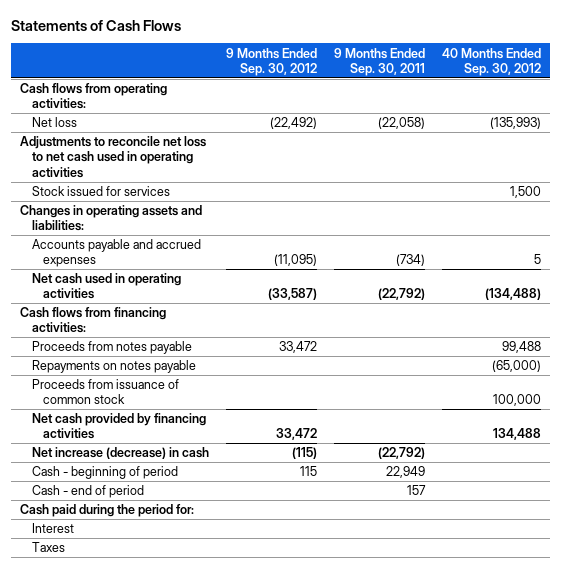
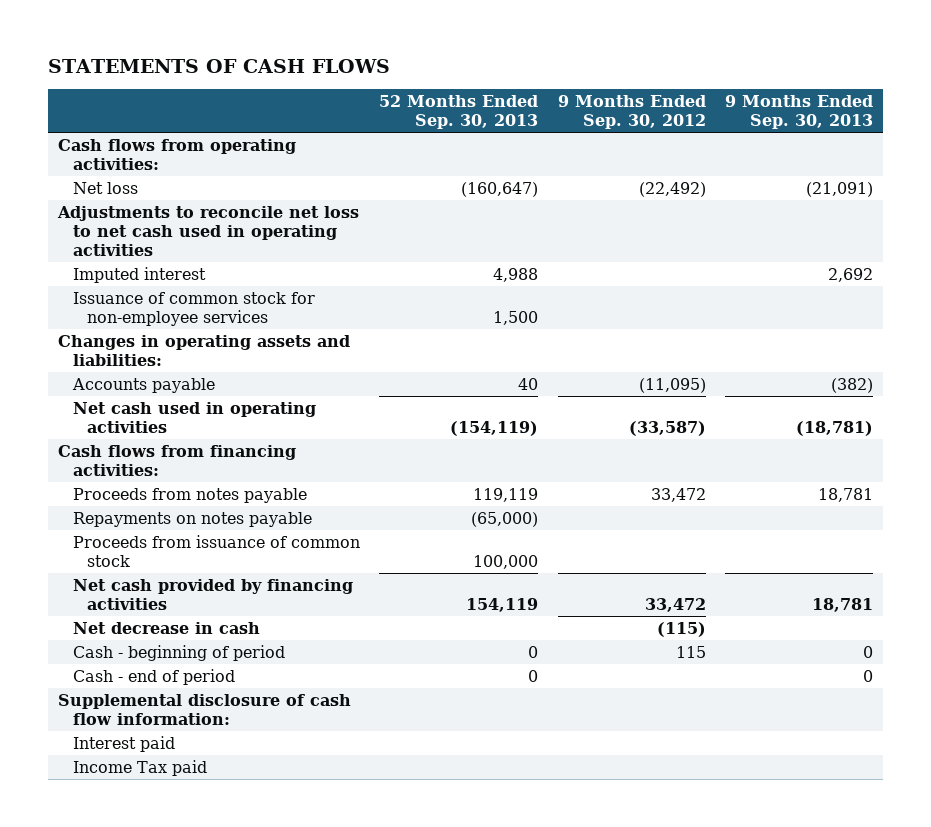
[11,19,182,31] Statements of Cash Flows -> [48,59,391,74] STATEMENTS OF CASH FLOWS
[334,47,426,76] 9 Months Ended Sep. 30, 2011 -> none
[442,47,542,76] 40 Months Ended Sep. 30, 2012 -> none
none -> [379,95,539,130] 52 Months Ended Sep. 30, 2013
none -> [724,95,873,130] 9 Months Ended Sep. 30, 2013
[31,186,170,197] Stock issued for services -> none
none -> [72,266,206,283] Imputed interest
none -> [72,291,315,326] Issuance of common stock for non-employee services
[31,239,201,268] Accounts payable and accrued expenses -> [71,377,215,393] Accounts payable
[31,447,209,460] Net increase (decrease) in cash -> [72,621,260,634] Net decrease in cash
[20,504,195,518] Cash paid during the period for: -> none
none -> [57,693,351,725] Supplemental disclosure of cash flow information:
[31,523,74,534] Interest -> [72,735,175,752] Interest paid
[31,542,65,553] Taxes -> [72,759,207,776] Income Tax paid

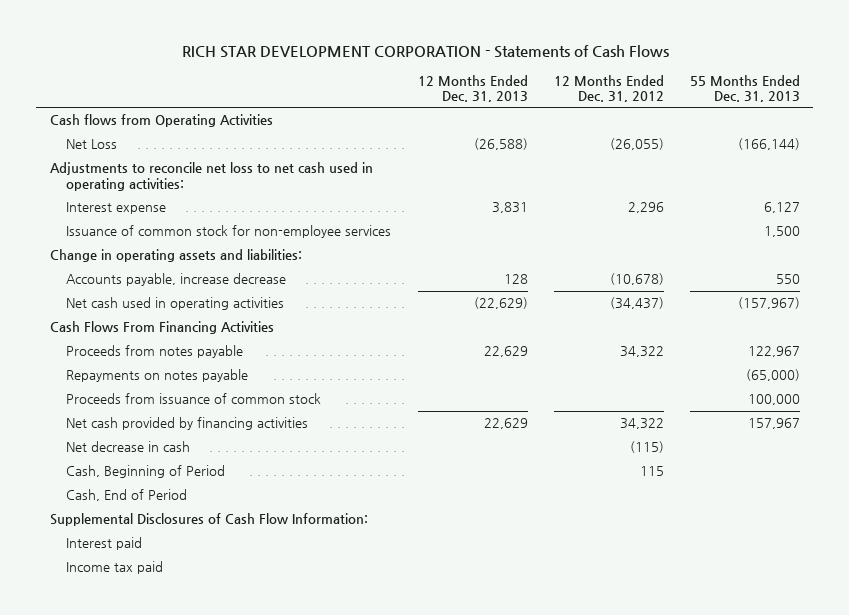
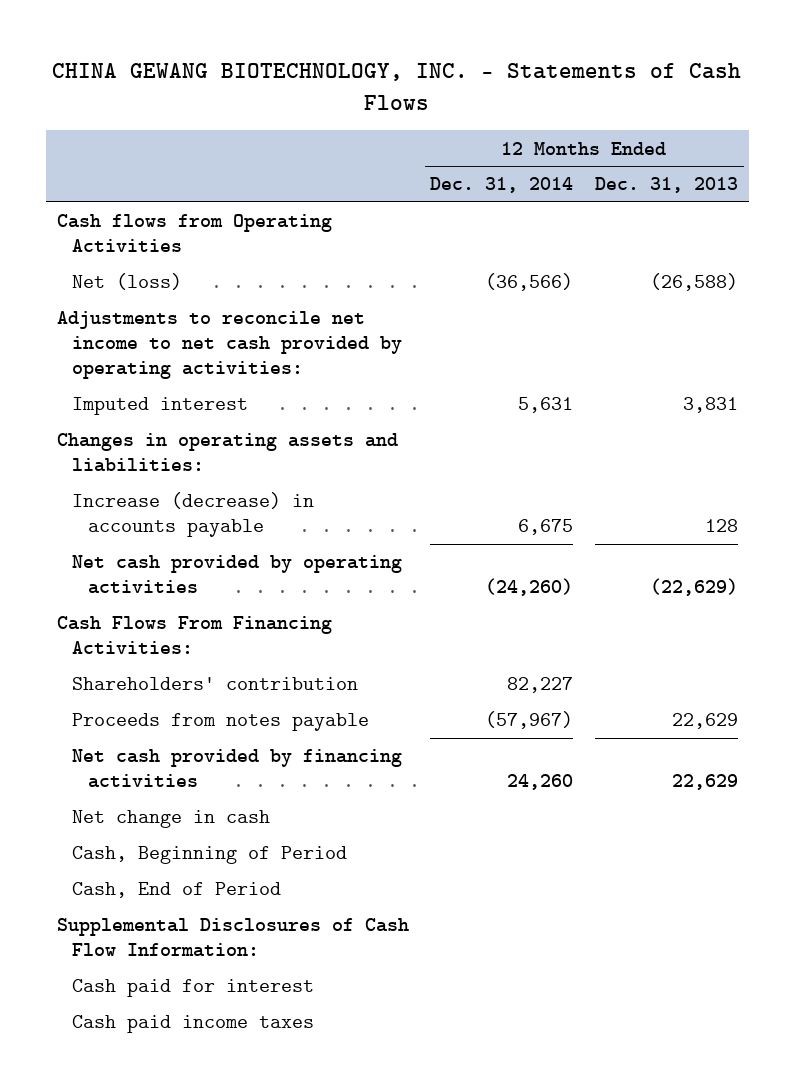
[181,44,669,58] RICH STAR DEVELOPMENT CORPORATION - Statements of Cash Flows -> [52,62,742,110] CHINA GEWANG BIOTECHNOLOGY, INC. - Statements of Cash Flows
[553,74,664,103] 12 Months Ended Dec. 31, 2012 -> none
[689,74,800,103] 55 Months Ended Dec. 31, 2013 -> none
none -> [430,177,574,194] Dec. 31, 2014
[66,225,392,239] Issuance of common stock for non-employee services -> none
[66,139,118,150] Net Loss -> [72,273,183,291] Net (loss)
[49,162,373,191] Adjustments to reconcile net loss to net cash used in operating activities: -> [56,311,403,379] Adjustments to reconcile net income to net cash provided by operating activities:
[66,202,167,215] Interest expense -> [72,397,249,416] Imputed interest
[49,249,302,263] Change in operating assets and liabilities: -> [56,433,398,473] Changes in operating assets and liabilities:
[66,273,287,287] Accounts payable, increase decrease -> [72,492,315,538] Increase (decrease) in accounts payable
[66,297,285,311] Net cash used in operating activities -> [72,555,403,595] Net cash provided by operating activities
[49,321,274,335] Cash Flows From Financing Activities -> [56,616,332,655] Cash Flows From Financing Activities:
none -> [72,677,359,691] Shareholders' contribution
[66,369,249,383] Repayments on notes payable -> none
[66,393,322,405] Proceeds from issuance of common stock -> none
[66,441,191,453] Net decrease in cash -> [72,810,271,829] Net change in cash
[66,537,143,551] Interest paid -> [72,979,315,998] Cash paid for interest
[66,561,164,575] Income tax paid -> [72,1015,315,1034] Cash paid income taxes

